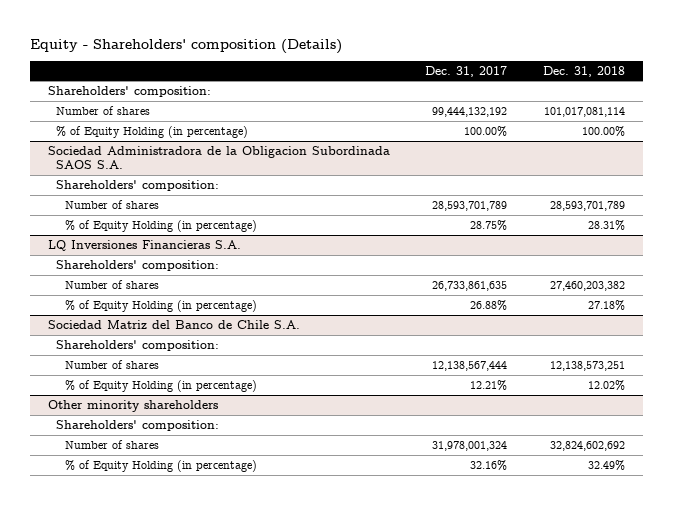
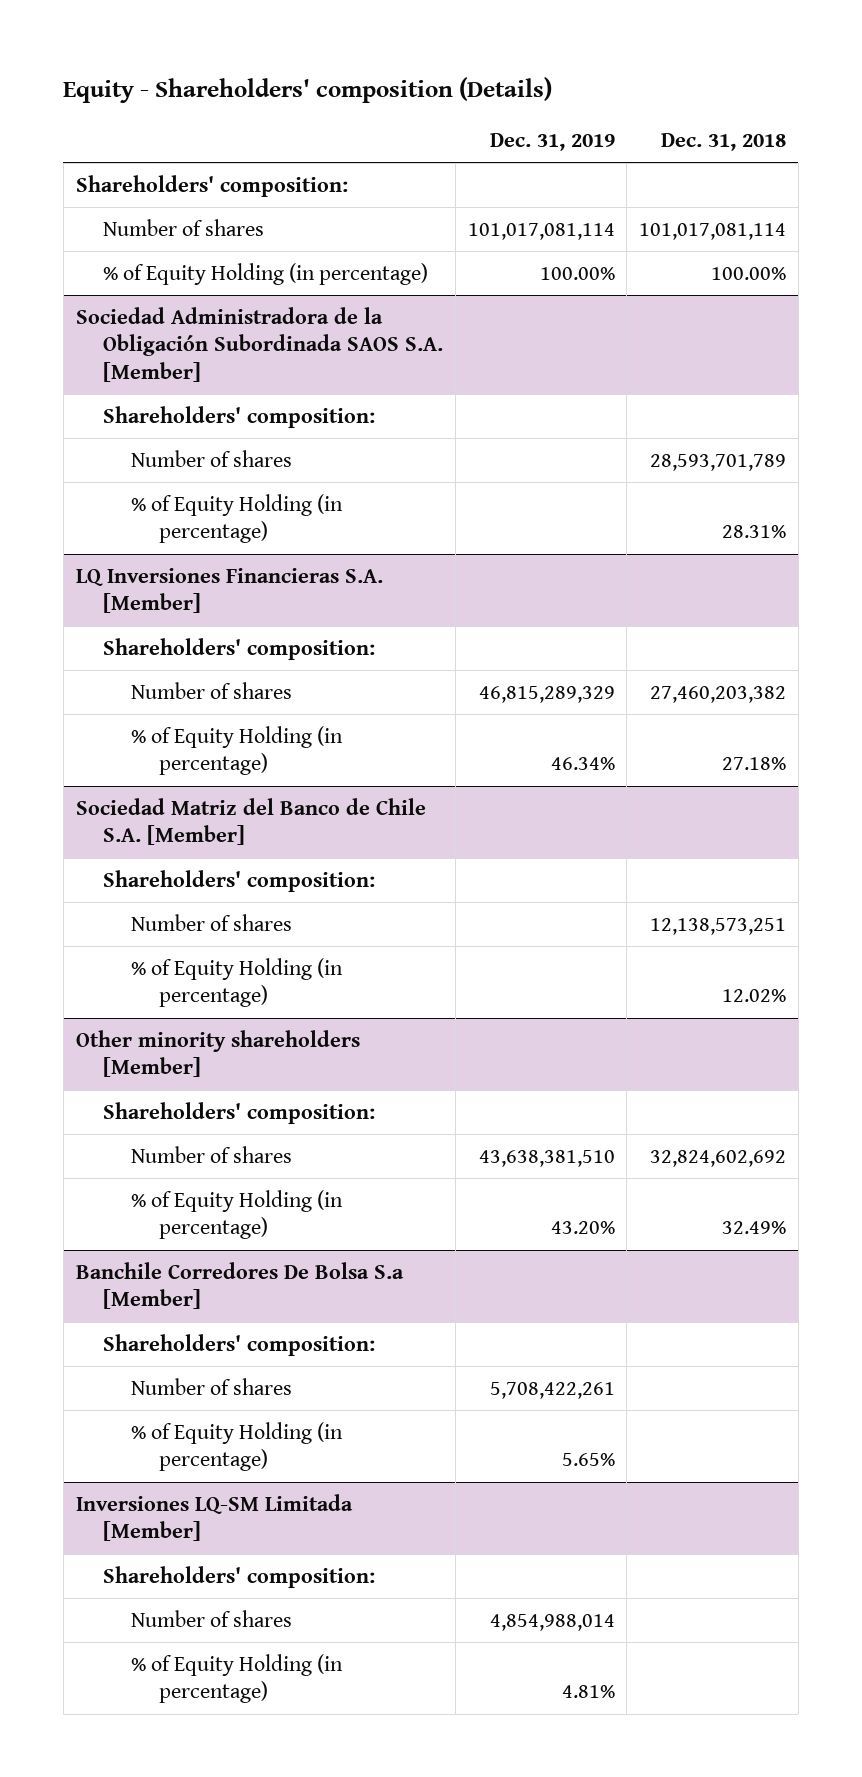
[425,65,508,77] Dec. 31, 2017 -> none
none -> [489,133,615,152] Dec. 31, 2019
[47,146,390,170] Sociedad Administradora de la Obligacion Subordinada SAOS S.A. -> [75,306,444,383] Sociedad Administradora de la Obligación Subordinada SAOS S.A. [Member]
[47,240,241,252] LQ Inversiones Financieras S.A. -> [75,567,383,614] LQ Inversiones Financieras S.A. [Member]
[47,320,300,330] Sociedad Matriz del Banco de Chile S.A. -> [75,797,426,846] Sociedad Matriz del Banco de Chile S.A. [Member]
[47,400,218,413] Other minority shareholders -> [75,1029,360,1078] Other minority shareholders [Member]
none -> [75,1261,404,1310] Banchile Corredores De Bolsa S.a [Member]
none -> [103,1333,376,1356] Shareholders' composition:
none -> [131,1377,293,1395] Number of shares
none -> [131,1421,344,1472] % of Equity Holding (in percentage)
none -> [75,1493,353,1542] Inversiones LQ-SM Limitada [Member]
none -> [103,1565,376,1588] Shareholders' composition:
none -> [131,1609,293,1627] Number of shares
none -> [131,1653,344,1704] % of Equity Holding (in percentage)

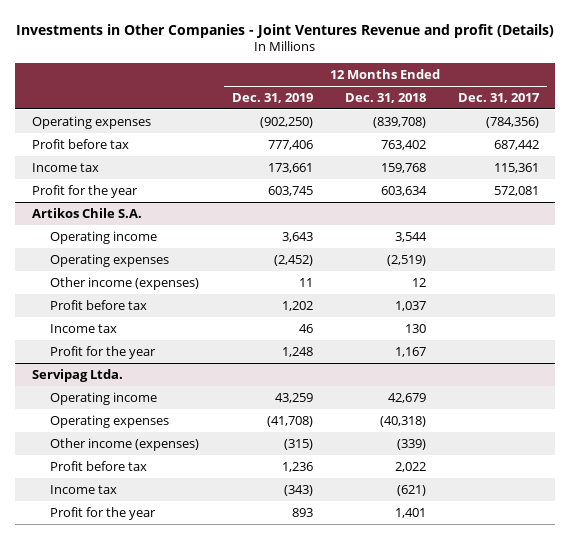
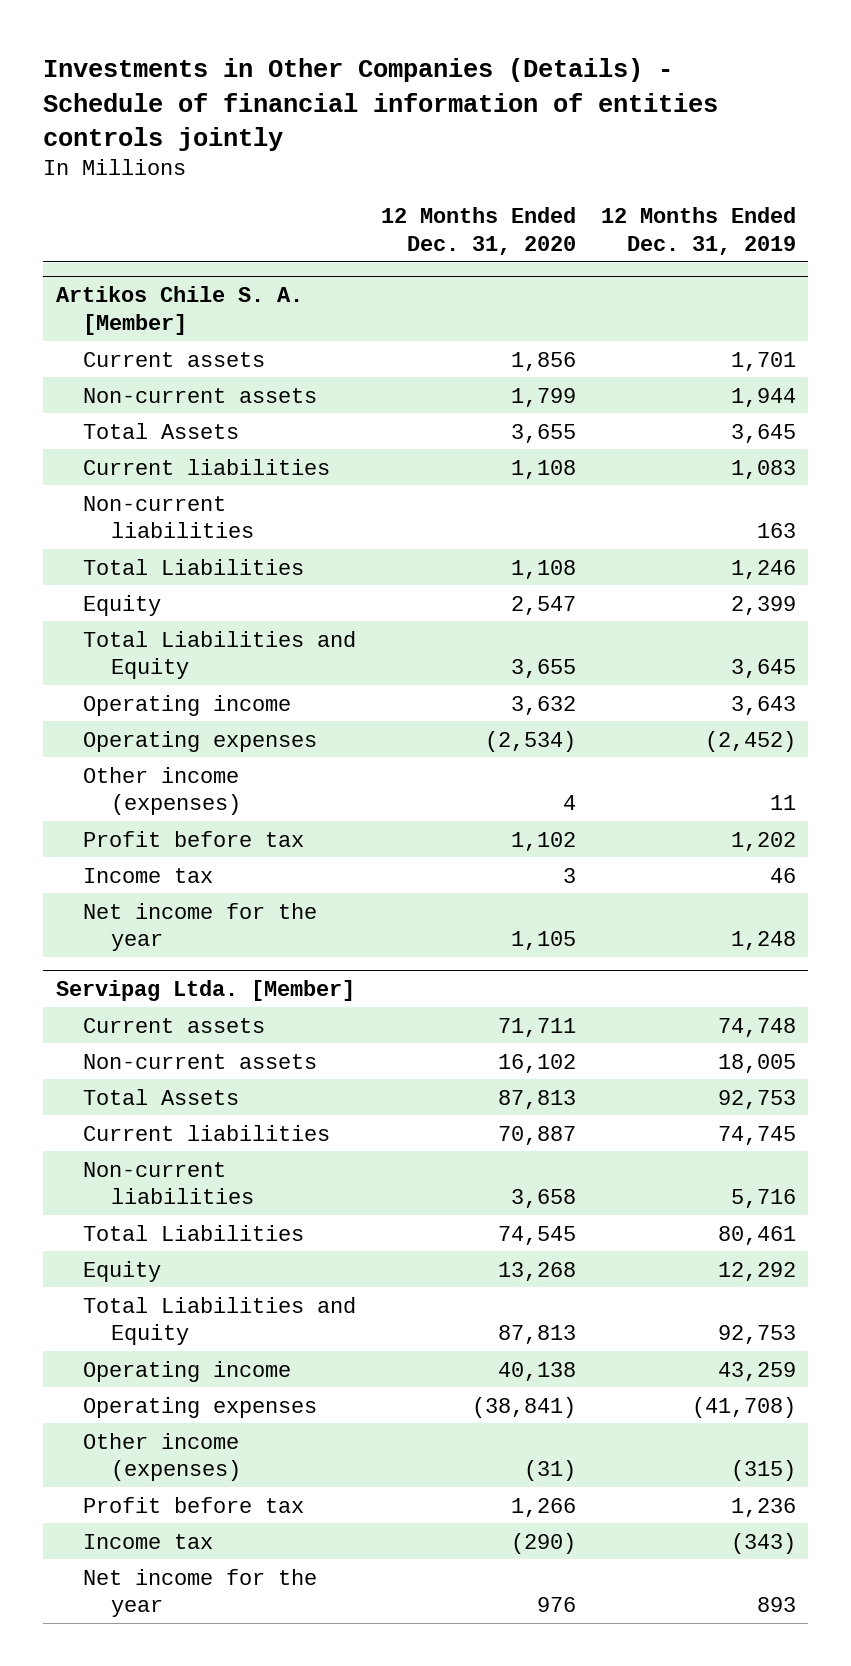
[16,23,555,38] Investments in Other Companies - Joint Ventures Revenue and profit (Details) -> [43,58,719,151] Investments in Other Companies (Details) - Schedule of financial information of entities controls jointly
[344,92,426,103] Dec. 31, 2018 -> none
[458,92,541,103] Dec. 31, 2017 -> none
none -> [380,206,576,255] 12 Months Ended Dec. 31, 2020
[31,115,151,129] Operating expenses -> none
[31,138,129,149] Profit before tax -> none
[31,162,99,172] Income tax -> none
[31,184,138,198] Profit for the year -> none
[31,207,142,218] Artikos Chile S.A. -> [55,286,303,336] Artikos Chile S. A. [Member]
none -> [83,351,266,367] Current assets
none -> [83,387,318,403] Non-current assets
none -> [83,422,240,439] Total Assets
none -> [83,458,331,475] Current liabilities
none -> [83,495,255,539] Non-current liabilities
none -> [83,558,305,575] Total Liabilities
none -> [83,594,162,616] Equity
none -> [83,630,357,680] Total Liabilities and Equity
[50,345,157,359] Profit for the year -> [83,902,318,952] Net income for the year
[31,368,123,382] Servipag Ltda. -> [55,980,355,1002] Servipag Ltda. [Member]
none -> [83,1017,266,1033] Current assets
none -> [83,1053,318,1069] Non-current assets
none -> [83,1088,240,1105] Total Assets
none -> [83,1124,331,1141] Current liabilities
none -> [83,1161,255,1205] Non-current liabilities
none -> [83,1224,305,1241] Total Liabilities
none -> [83,1260,162,1282] Equity
none -> [83,1296,357,1346] Total Liabilities and Equity
[50,506,157,520] Profit for the year -> [83,1568,318,1618] Net income for the year

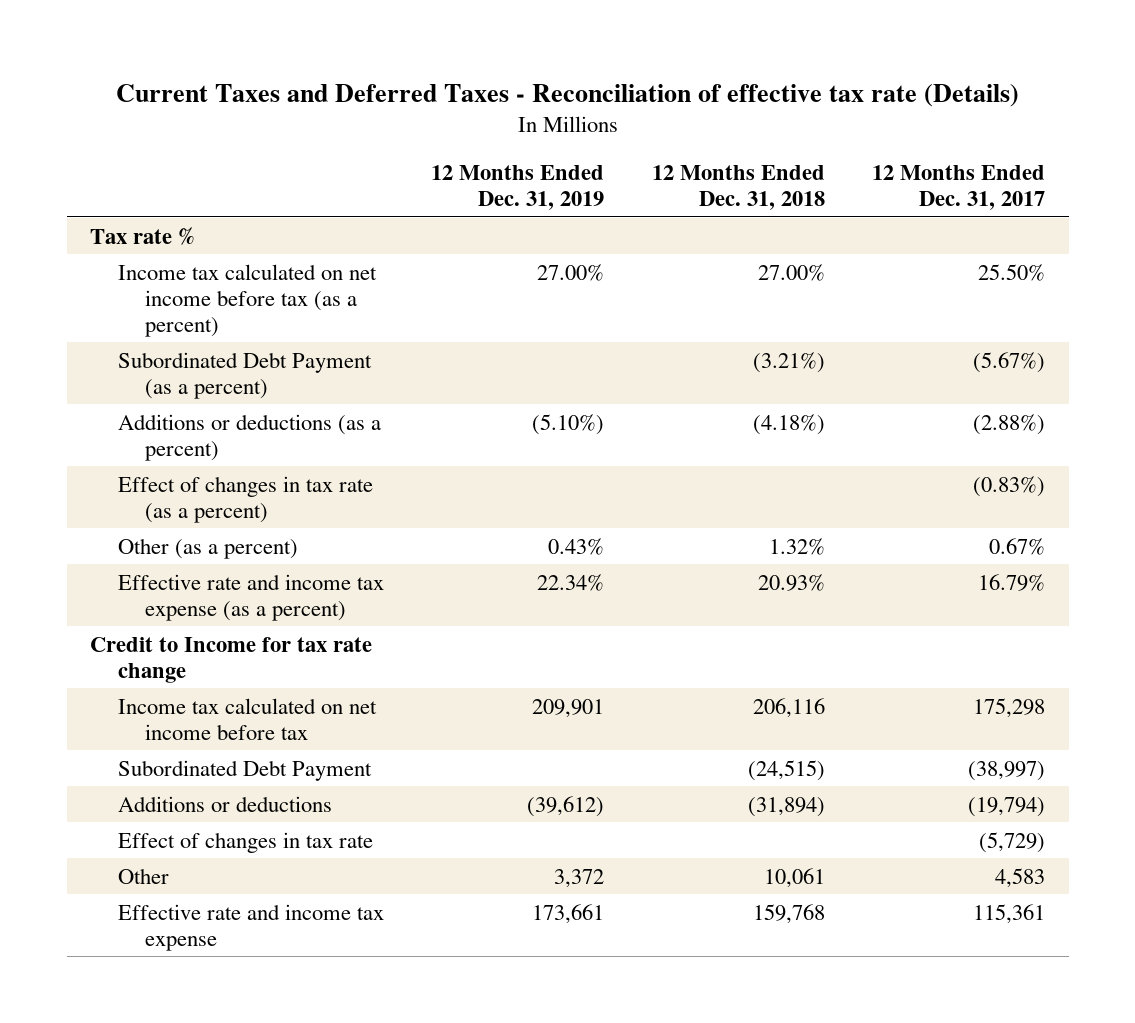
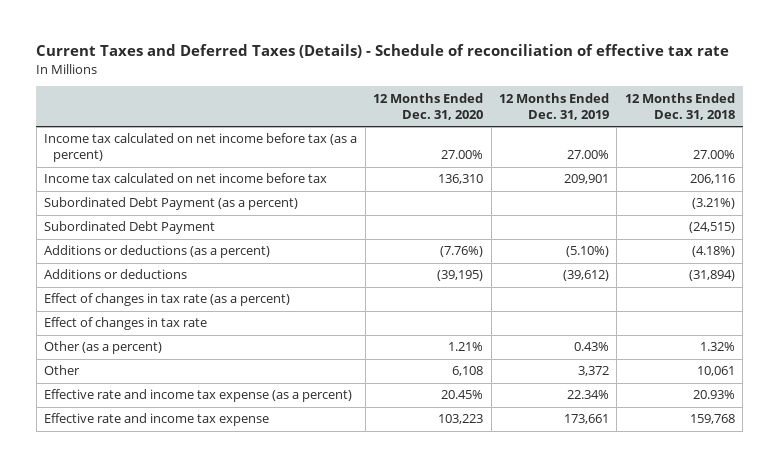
[115,83,1019,107] Current Taxes and Deferred Taxes - Reconciliation of effective tax rate (Details) -> [36,44,730,59] Current Taxes and Deferred Taxes (Details) - Schedule of reconciliation of effective tax rate
[871,165,1045,211] 12 Months Ended Dec. 31, 2017 -> none
none -> [373,92,484,120] 12 Months Ended Dec. 31, 2020
[90,226,196,245] Tax rate % -> none
[90,636,373,683] Credit to Income for tax rate change -> none
[117,351,372,399] Subordinated Debt Payment (as a percent) -> [44,197,299,211] Subordinated Debt Payment (as a percent)
[117,413,381,461] Additions or deductions (as a percent) -> [44,245,271,259] Additions or deductions (as a percent)
[117,475,373,523] Effect of changes in tax rate (as a percent) -> [44,293,291,307] Effect of changes in tax rate (as a percent)
[117,537,298,559] Other (as a percent) -> [44,341,163,355] Other (as a percent)
[117,573,384,621] Effective rate and income tax expense (as a percent) -> [44,389,353,403] Effective rate and income tax expense (as a percent)

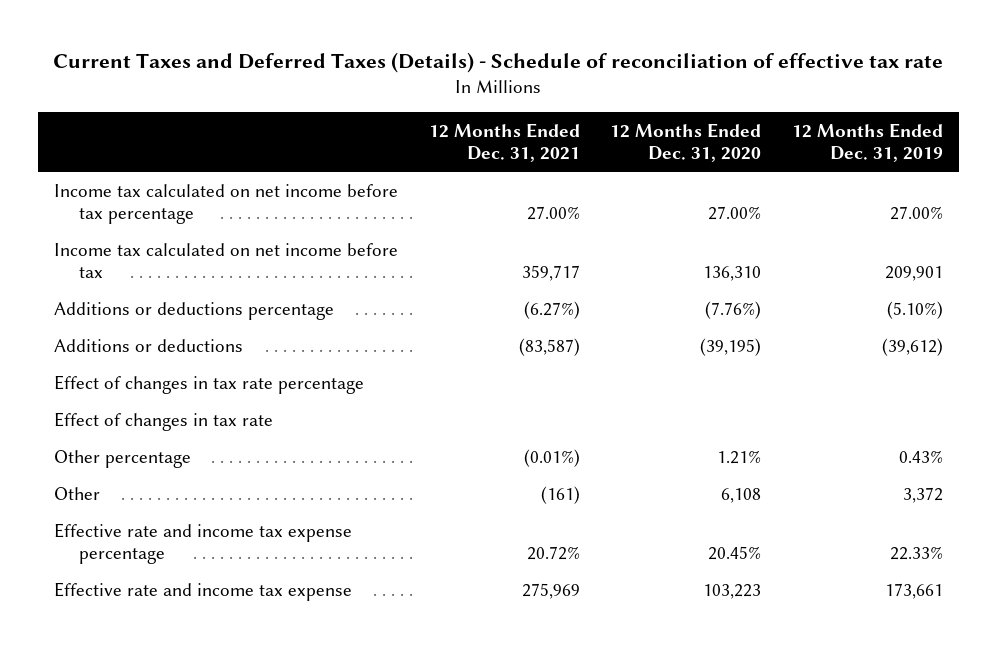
[624,92,735,120] 12 Months Ended Dec. 31, 2018 -> none
none -> [428,122,580,162] 12 Months Ended Dec. 31, 2021
[44,133,358,163] Income tax calculated on net income before tax (as a percent) -> [53,183,398,224] Income tax calculated on net income before tax percentage
[44,197,299,211] Subordinated Debt Payment (as a percent) -> none
[44,221,216,235] Subordinated Debt Payment -> none
[44,245,271,259] Additions or deductions (as a percent) -> [53,301,334,320] Additions or deductions percentage
[44,293,291,307] Effect of changes in tax rate (as a percent) -> [53,374,364,394] Effect of changes in tax rate percentage
[44,341,163,355] Other (as a percent) -> [53,449,191,468] Other percentage
[44,389,353,403] Effective rate and income tax expense (as a percent) -> [53,522,352,564] Effective rate and income tax expense percentage
[567,390,610,400] 22.34% -> [890,545,944,560] 22.33%

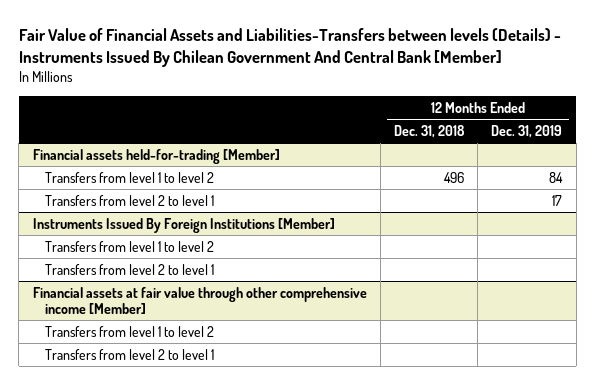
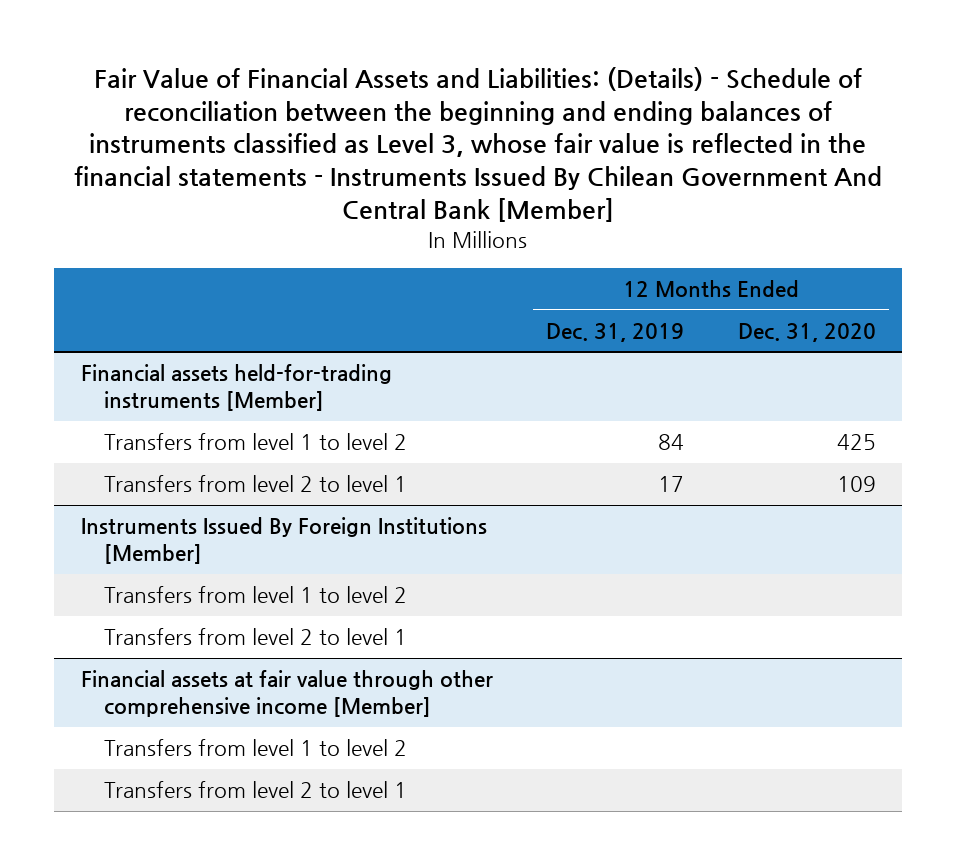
[18,27,561,68] Fair Value of Financial Assets and Liabilities-Transfers between levels (Details) - Instruments Issued By Chilean Government And Central Bank [Member] -> [74,66,883,223] Fair Value of Financial Assets and Liabilities: (Details) - Schedule of reconciliation between the beginning and ending balances of instruments classified as Level 3, whose fair value is reflected in the financial statements - Instruments Issued By Chilean Government And Central Bank [Member]
[394,124,466,138] Dec. 31, 2018 -> none
none -> [737,322,876,342] Dec. 31, 2020
[32,148,280,164] Financial assets held-for-trading [Member] -> [80,364,392,412] Financial assets held-for-trading instruments [Member]

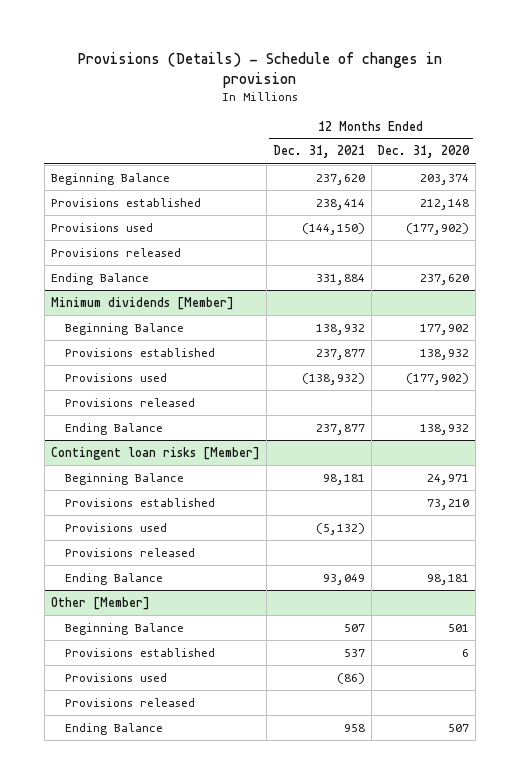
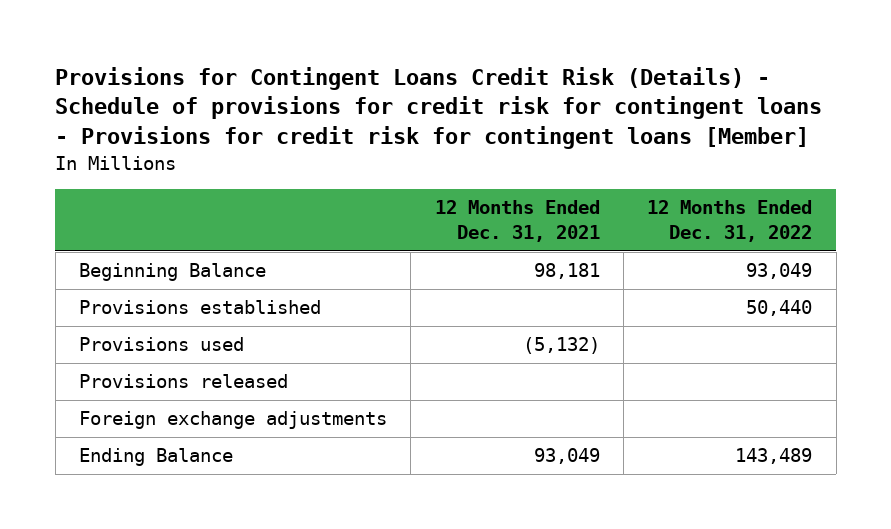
[78,52,443,88] Provisions (Details) - Schedule of changes in provision -> [55,66,823,150] Provisions for Contingent Loans Credit Risk (Details) - Schedule of provisions for credit risk for contingent loans - Provisions for credit risk for contingent loans [Member]
[377,145,471,159] Dec. 31, 2020 -> none
none -> [647,200,813,243] 12 Months Ended Dec. 31, 2022
[50,172,170,185] Beginning Balance -> none
[50,197,201,207] Provisions established -> none
[50,222,153,232] Provisions used -> none
[50,247,181,257] Provisions released -> none
[50,272,149,285] Ending Balance -> none
[50,296,234,310] Minimum dividends [Member] -> none
[65,322,185,335] Beginning Balance -> none
[65,347,216,357] Provisions established -> none
[65,372,168,382] Provisions used -> none
[65,397,196,407] Provisions released -> none
[65,422,164,435] Ending Balance -> none
[50,446,260,460] Contingent loan risks [Member] -> none
none -> [79,411,388,430] Foreign exchange adjustments
[50,596,150,610] Other [Member] -> none
[65,622,185,635] Beginning Balance -> none
[65,647,216,657] Provisions established -> none
[65,672,168,682] Provisions used -> none
[65,697,196,707] Provisions released -> none
[65,722,164,735] Ending Balance -> none

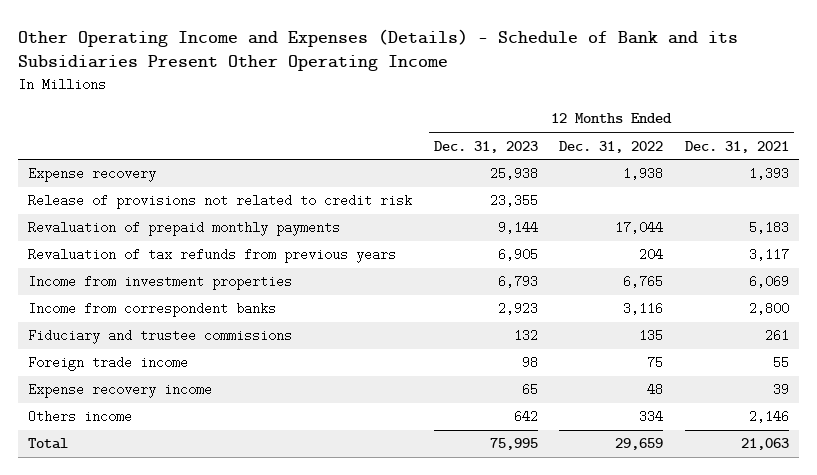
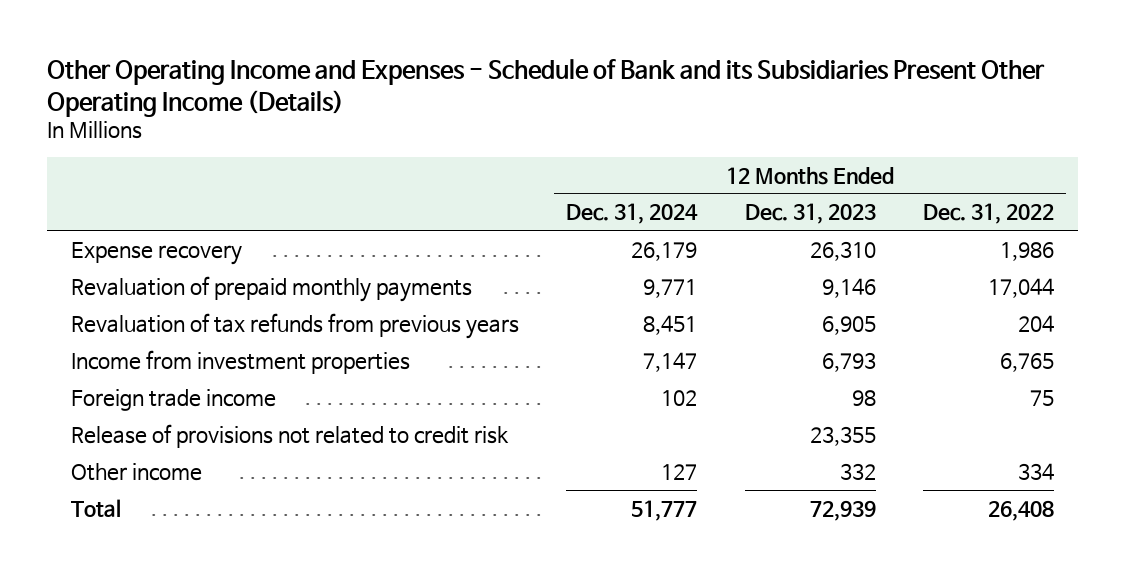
[17,28,738,72] Other Operating Income and Expenses (Details) - Schedule of Bank and its Subsidiaries Present Other Operating Income -> [46,59,1045,117] Other Operating Income and Expenses - Schedule of Bank and its Subsidiaries Present Other Operating Income (Details)
[684,140,789,153] Dec. 31, 2021 -> none
none -> [566,203,699,225] Dec. 31, 2024
[489,167,538,181] 25,938 -> [809,240,876,261] 26,310
[623,167,664,181] 1,938 -> [1000,241,1055,261] 1,986
[497,221,538,235] 9,144 -> [821,277,876,298] 9,146
[28,302,277,318] Income from correspondent banks -> none
[28,329,293,345] Fiduciary and trustee commissions -> none
[28,383,213,399] Expense recovery income -> none
[28,194,413,210] Release of provisions not related to credit risk -> [70,423,509,448] Release of provisions not related to credit risk
[28,410,133,424] Others income -> [70,462,202,481] Other income
[513,410,538,424] 642 -> [839,462,876,480] 332
[489,438,538,451] 75,995 -> [809,499,876,521] 72,939
[615,438,664,451] 29,659 -> [988,499,1055,521] 26,408

